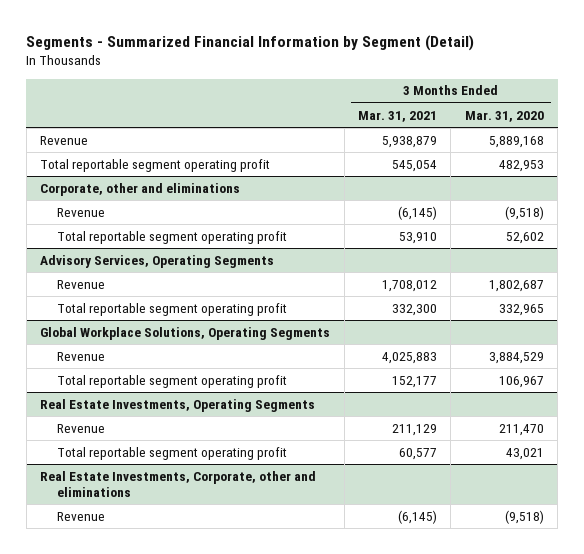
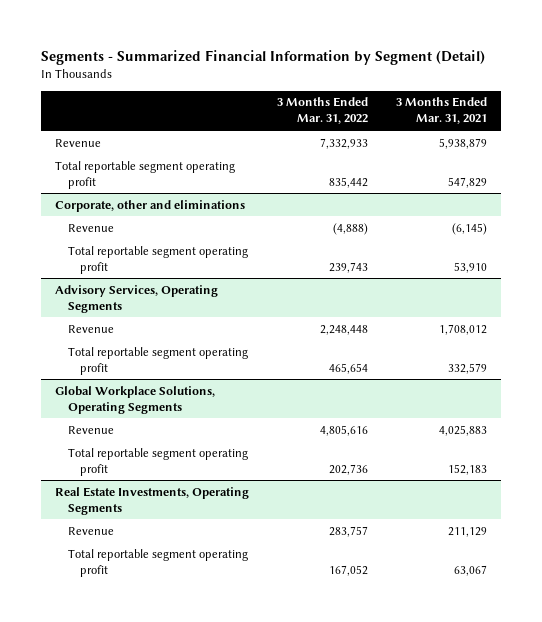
[464,110,544,122] Mar. 31, 2020 -> none
none -> [277,97,369,125] 3 Months Ended Mar. 31, 2022
[391,159,437,172] 545,054 -> [447,176,487,188] 547,829
[391,303,437,316] 332,300 -> [447,362,487,374] 332,579
[391,375,437,388] 152,177 -> [447,463,487,475] 152,183
[40,470,317,497] Real Estate Investments, Corporate, other and eliminations -> none
[57,511,106,521] Revenue -> none
[398,447,437,460] 60,577 -> [453,564,487,576] 63,067

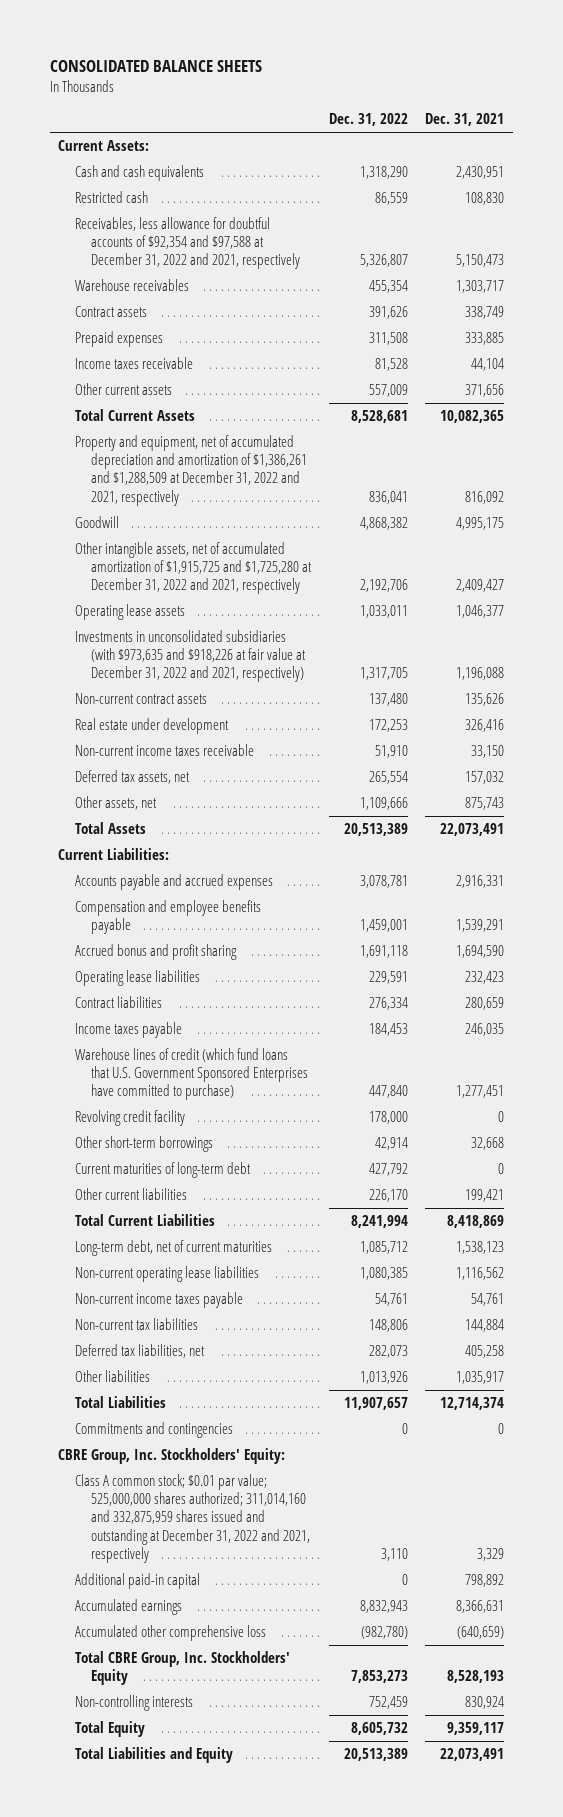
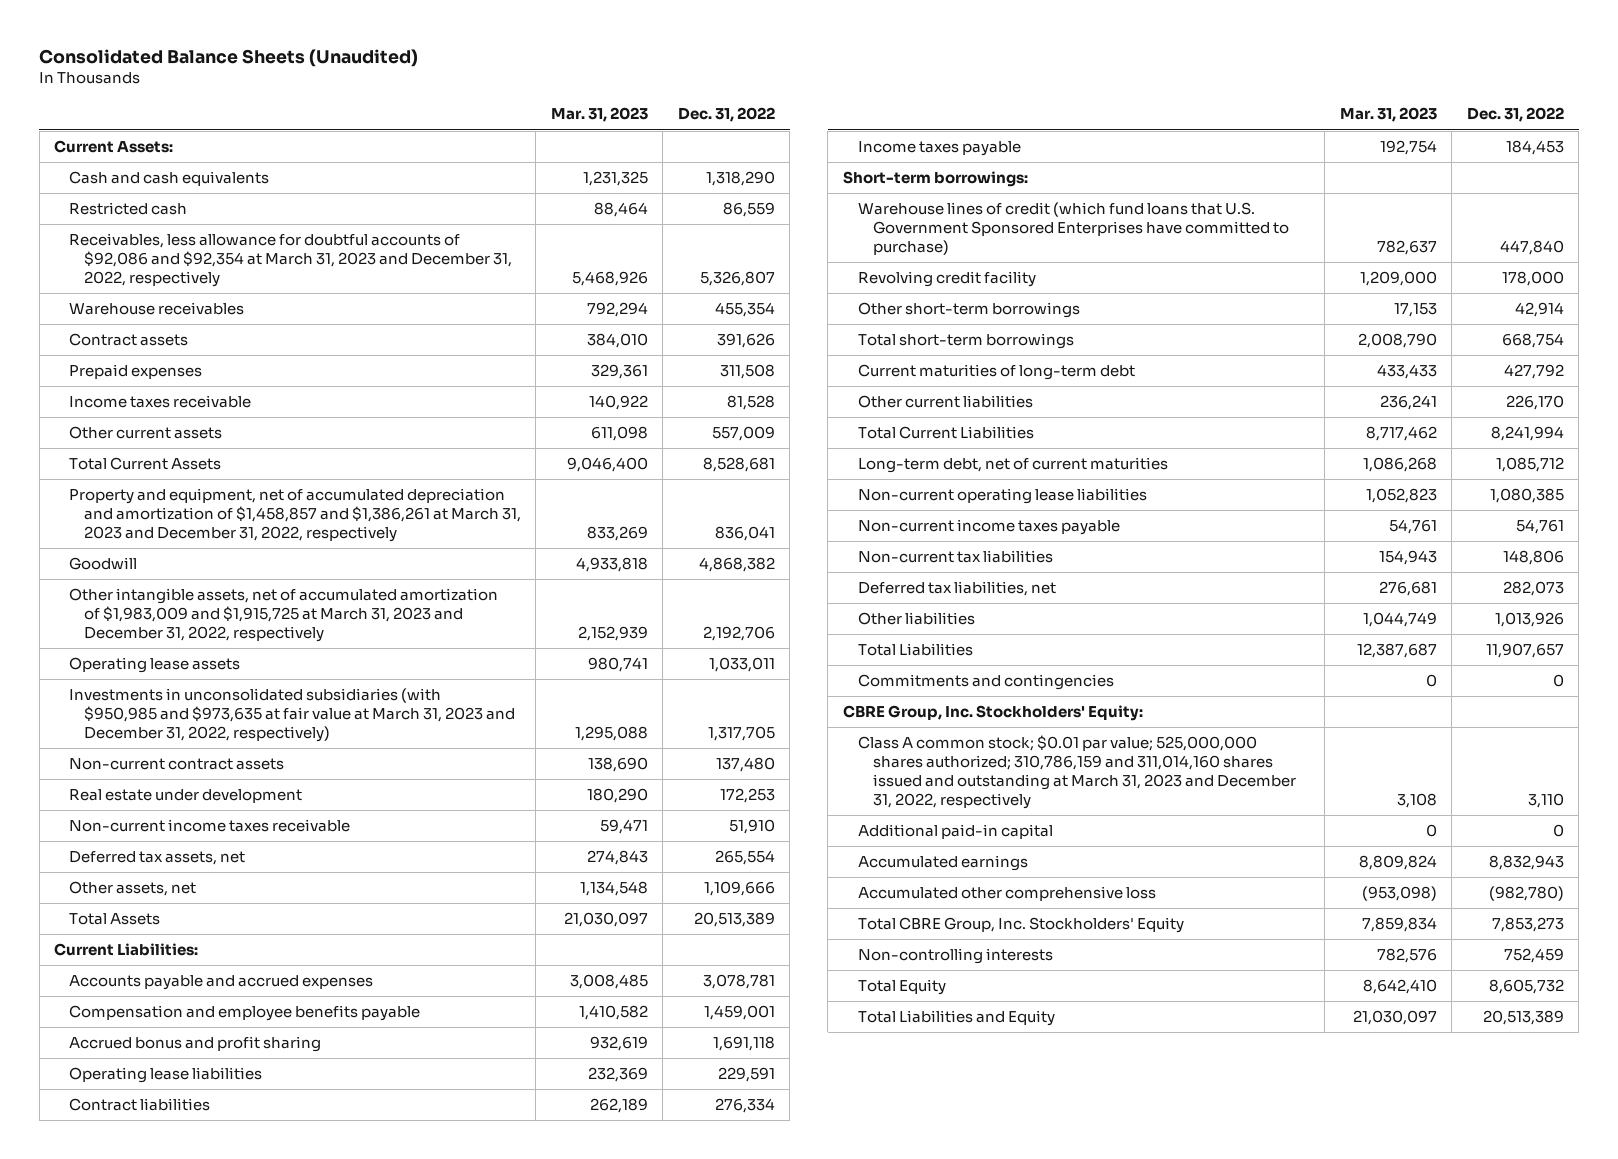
[49,60,262,73] CONSOLIDATED BALANCE SHEETS -> [39,48,419,67] Consolidated Balance Sheets (Unaudited)
[425,113,505,127] Dec. 31, 2021 -> none
none -> [550,107,648,123] Mar. 31, 2023
[74,217,301,270] Receivables, less allowance for doubtful accounts of $92,354 and $97,588 at December 31, 2022 and 2021, respectively -> [69,233,512,288] Receivables, less allowance for doubtful accounts of $92,086 and $92,354 at March 31, 2023 and December 31, 2022, respectively
[74,435,308,506] Property and equipment, net of accumulated depreciation and amortization of $1,386,261 and $1,288,509 at December 31, 2022 and 2021, respectively -> [69,488,521,543] Property and equipment, net of accumulated depreciation and amortization of $1,458,857 and $1,386,261 at March 31, 2023 and December 31, 2022, respectively
[74,542,313,595] Other intangible assets, net of accumulated amortization of $1,915,725 and $1,725,280 at December 31, 2022 and 2021, respectively -> [69,588,499,643] Other intangible assets, net of accumulated amortization of $1,983,009 and $1,915,725 at March 31, 2023 and December 31, 2022, respectively
[74,630,307,683] Investments in unconsolidated subsidiaries (with $973,635 and $918,226 at fair value at December 31, 2022 and 2021, respectively) -> [69,688,515,743] Investments in unconsolidated subsidiaries (with $950,985 and $973,635 at fair value at March 31, 2023 and December 31, 2022, respectively)
none -> [842,171,1028,188] Short-term borrowings:
none -> [857,333,1074,350] Total short-term borrowings
[74,1474,311,1563] Class A common stock; $0.01 par value; 525,000,000 shares authorized; 311,014,160 and 332,875,959 shares issued and outstanding at December 31, 2022 and 2021, respectively -> [857,735,1296,810] Class A common stock; $0.01 par value; 525,000,000 shares authorized; 310,786,159 and 311,014,160 shares issued and outstanding at March 31, 2023 and December 31, 2022, respectively

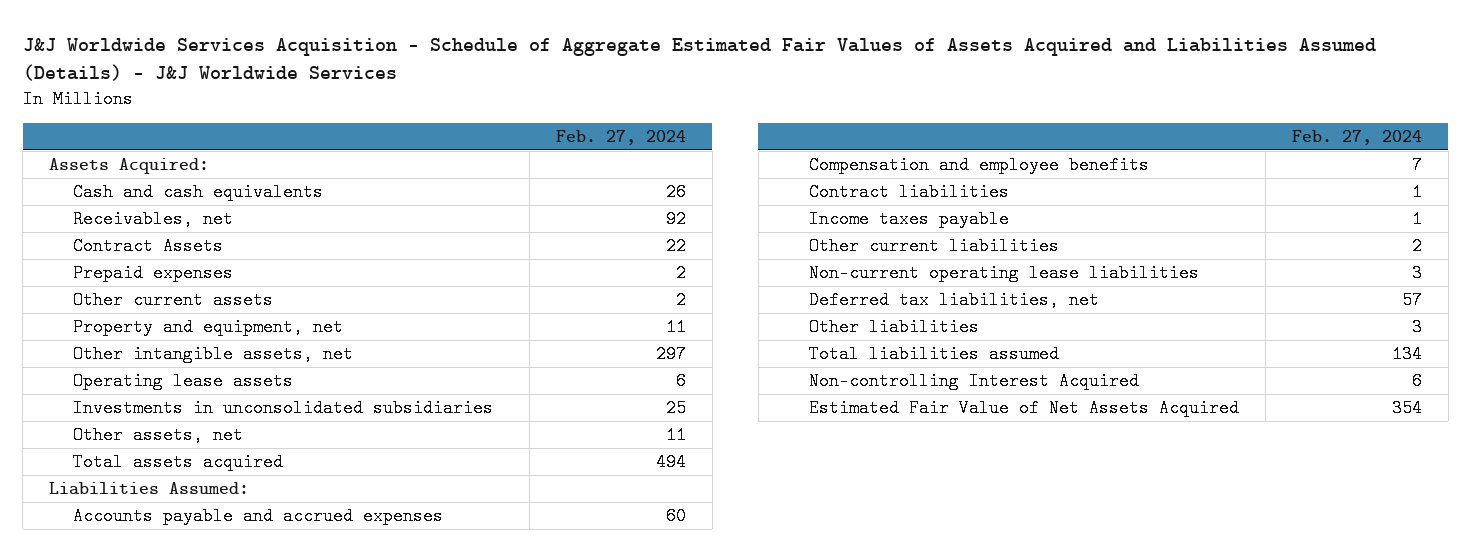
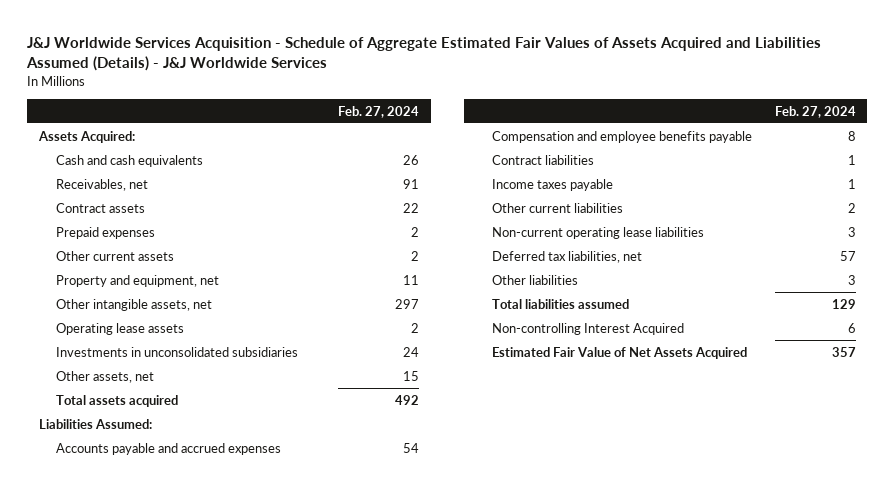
[665,210,686,229] 92 -> [403,178,420,189] 91
[72,237,223,256] Contract Assets -> [55,202,145,213] Contract assets
[675,372,686,391] 6 -> [411,322,420,333] 2
[665,399,686,418] 25 -> [403,346,420,357] 24
[665,426,686,445] 11 -> [403,370,420,381] 15
[655,453,686,472] 494 -> [395,394,420,405] 492
[665,507,686,526] 60 -> [403,442,420,453] 54
[808,156,1149,175] Compensation and employee benefits -> [492,130,753,143] Compensation and employee benefits payable
[1411,156,1422,175] 7 -> [848,130,857,141] 8
[1391,345,1422,364] 134 -> [832,298,857,309] 129
[1391,399,1422,418] 354 -> [832,346,857,357] 357

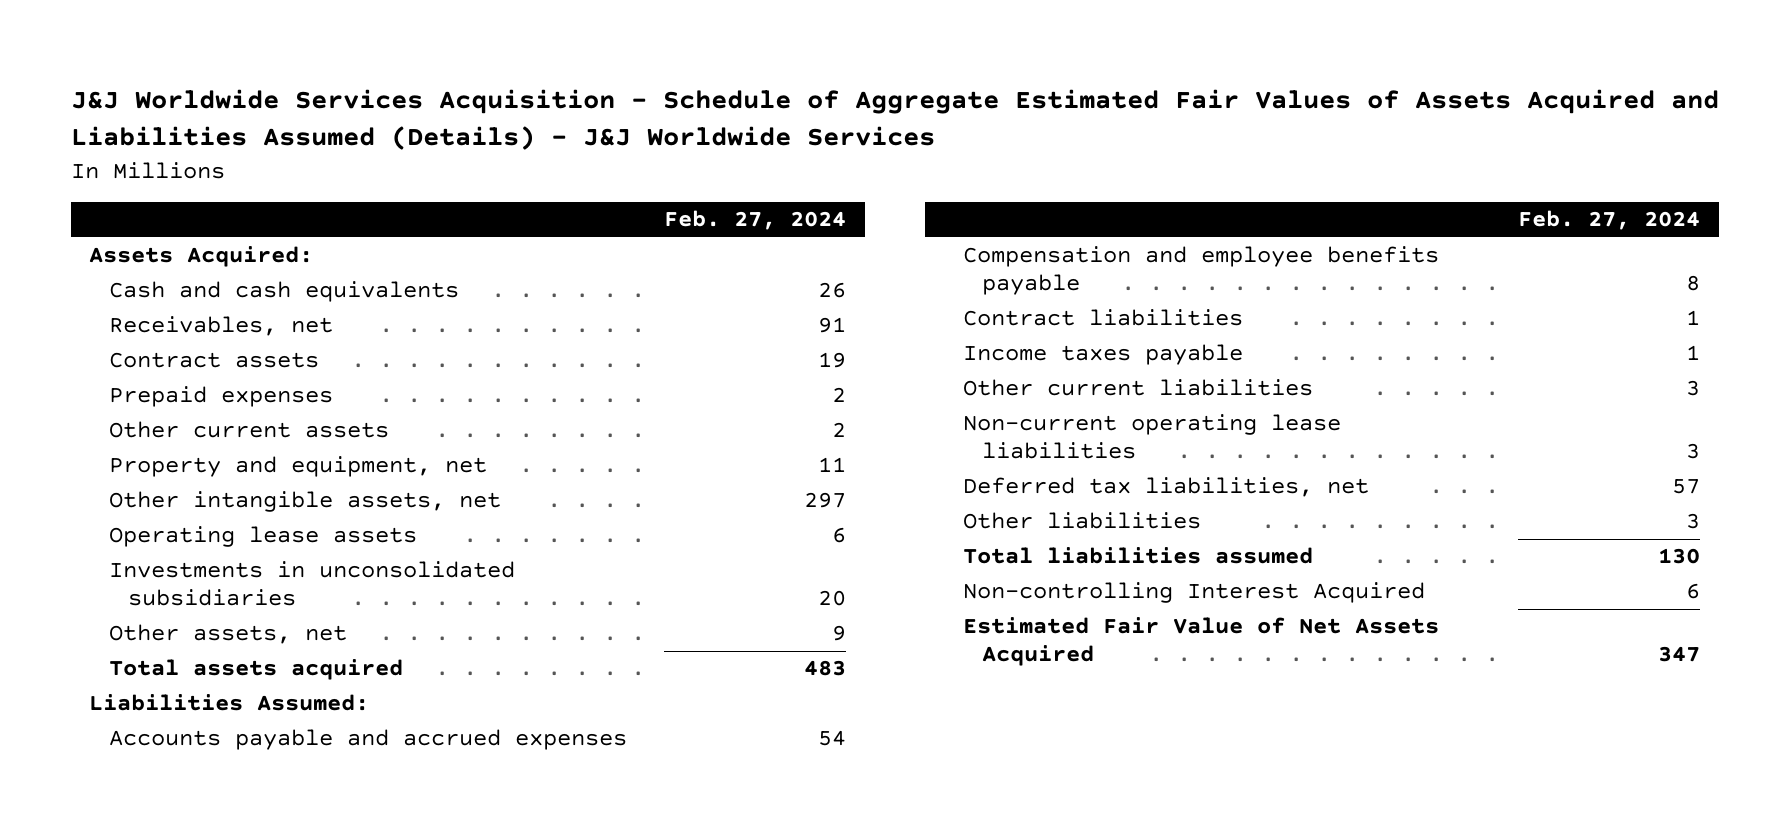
[403,202,420,213] 22 -> [817,352,846,369] 19
[411,322,420,333] 2 -> [831,527,846,544] 6
[403,346,420,357] 24 -> [817,590,846,607] 20
[403,370,420,381] 15 -> [831,625,846,642] 9
[395,394,420,405] 492 -> [803,660,846,677] 483
[848,202,857,213] 2 -> [1685,380,1700,397] 3
[832,298,857,309] 129 -> [1657,548,1700,565] 130
[832,346,857,357] 357 -> [1657,646,1700,663] 347

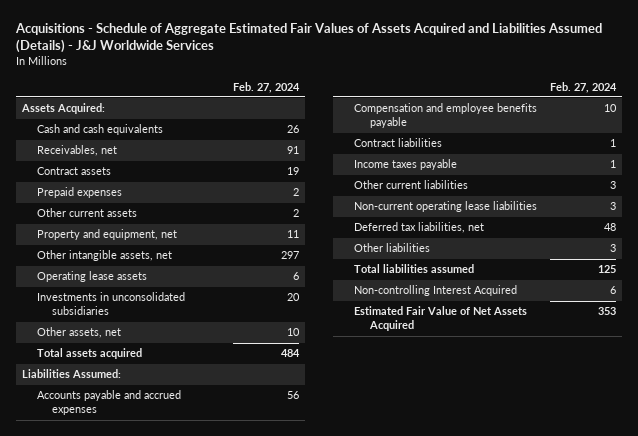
[70,88,1719,151] J&J Worldwide Services Acquisition - Schedule of Aggregate Estimated Fair Values of Assets Acquired and Liabilities Assumed (Details) - J&J Worldwide Services -> [14,22,602,54] Acquisitions - Schedule of Aggregate Estimated Fair Values of Assets Acquired and Liabilities Assumed (Details) - J&J Worldwide Services
[831,625,846,642] 9 -> [286,328,300,337] 10
[803,660,846,677] 483 -> [280,349,300,358] 484
[817,730,846,747] 54 -> [286,391,299,400] 56
[1685,275,1700,292] 8 -> [603,104,617,113] 10
[1671,479,1700,495] 57 -> [603,223,616,232] 48
[1657,548,1700,565] 130 -> [597,265,616,274] 125
[1657,646,1700,663] 347 -> [597,307,616,316] 353

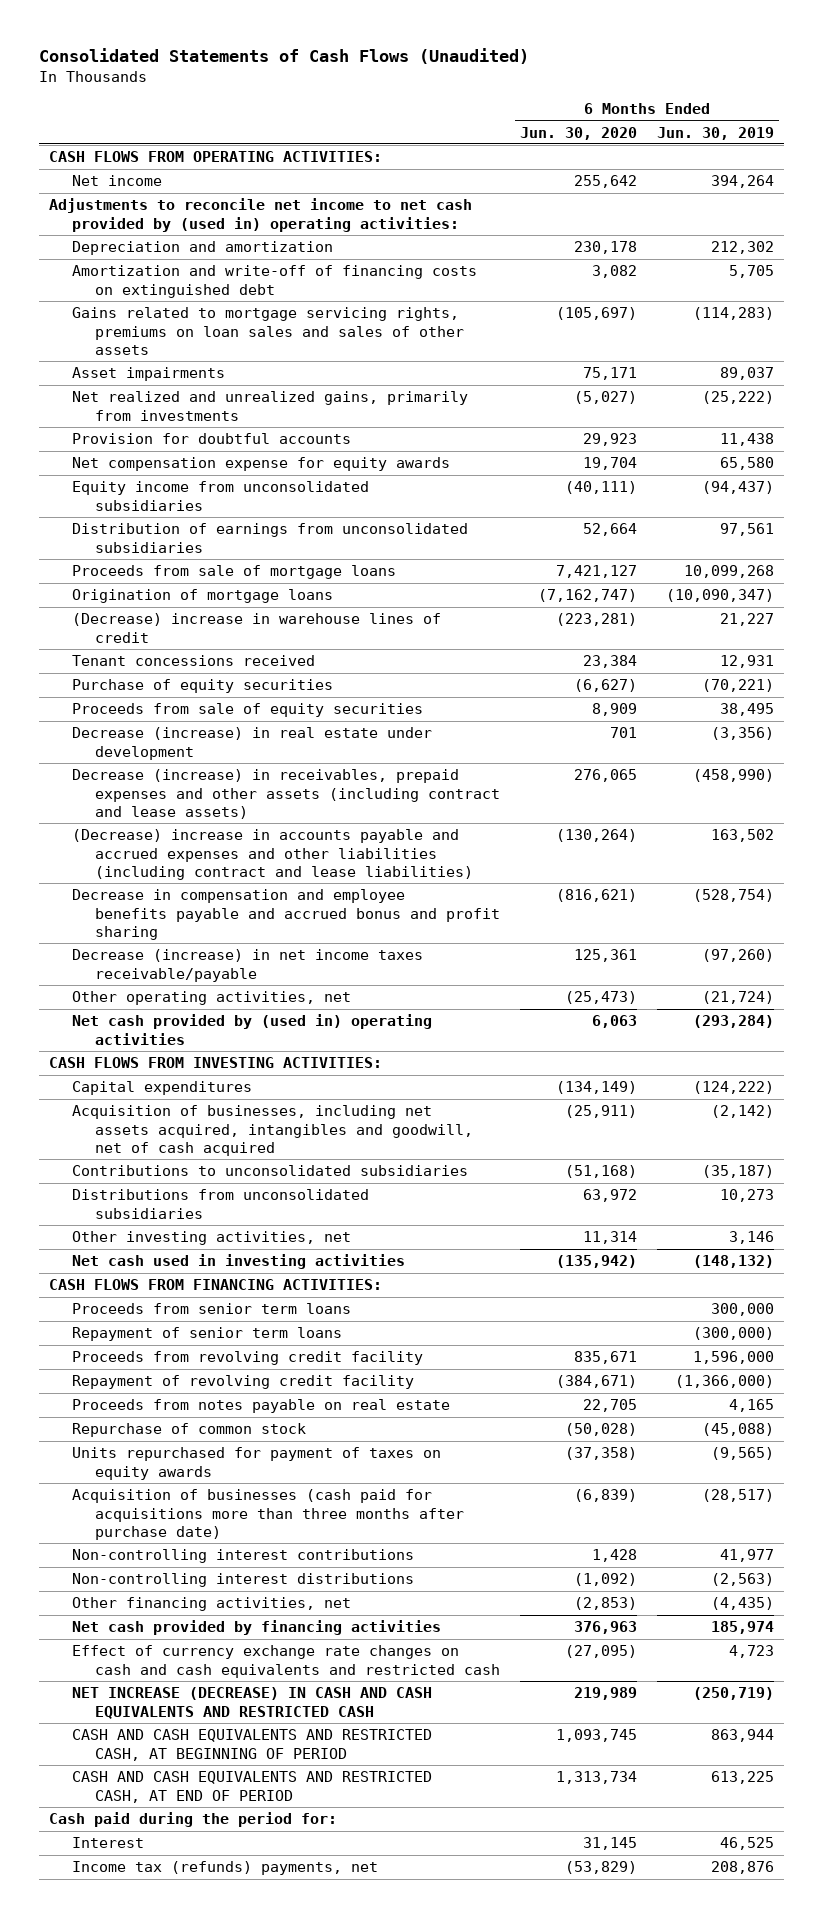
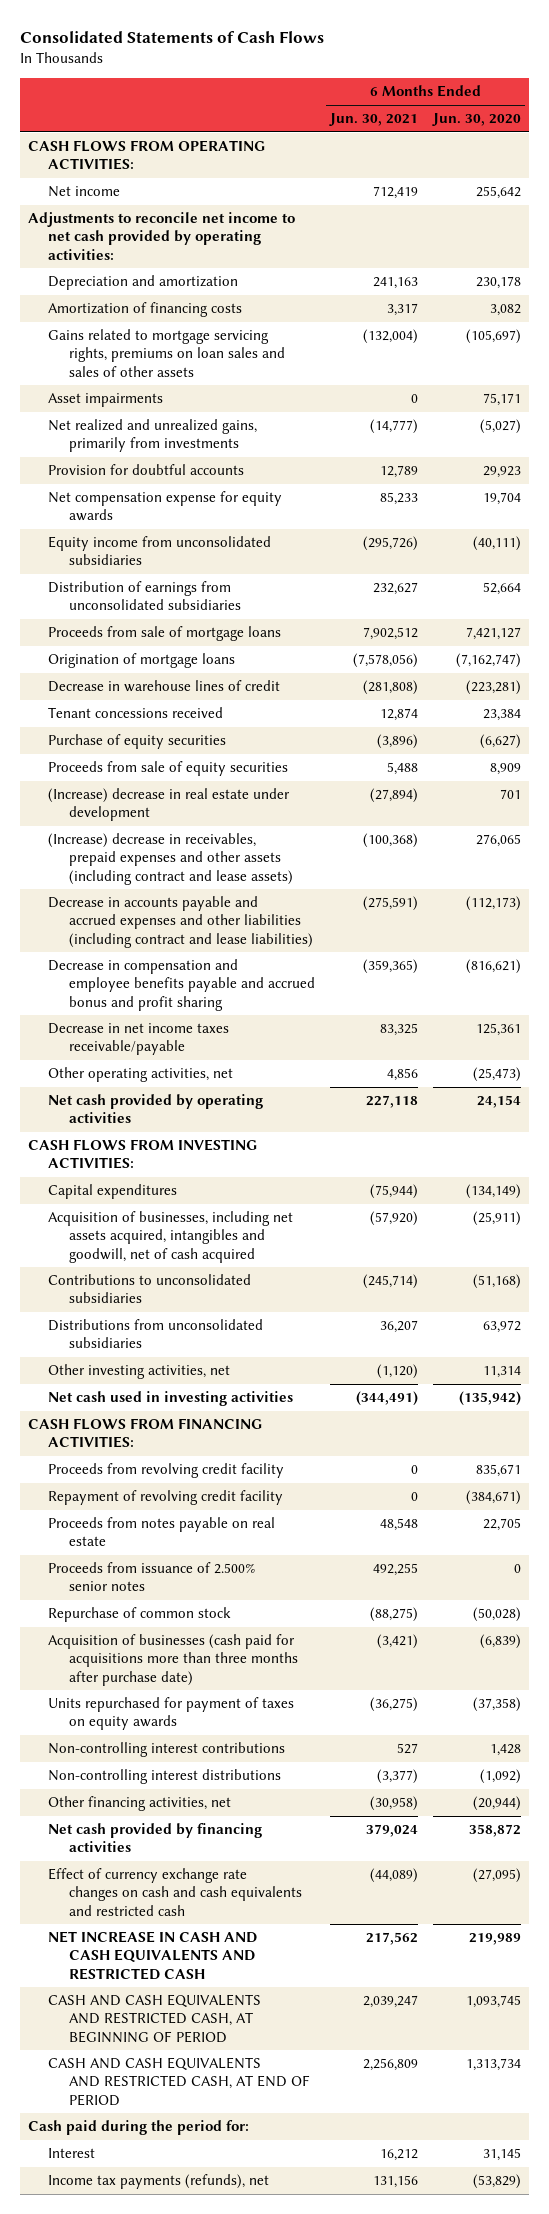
[39,48,530,65] Consolidated Statements of Cash Flows (Unaudited) -> [20,31,325,44] Consolidated Statements of Cash Flows
[656,126,774,140] Jun. 30, 2019 -> none
none -> [329,113,419,127] Jun. 30, 2021
[49,198,473,232] Adjustments to reconcile net income to net cash provided by (used in) operating activities: -> [28,212,296,260] Adjustments to reconcile net income to net cash provided by operating activities:
[72,265,478,298] Amortization and write-off of financing costs on extinguished debt -> [48,302,243,318] Amortization of financing costs
[72,613,442,643] (Decrease) increase in warehouse lines of credit -> [48,680,281,693] Decrease in warehouse lines of credit
[72,727,433,760] Decrease (increase) in real estate under development -> [48,788,291,822] (Increase) decrease in real estate under development
[72,769,500,819] Decrease (increase) in receivables, prepaid expenses and other assets (including contract and lease assets) -> [48,833,293,885] (Increase) decrease in receivables, prepaid expenses and other assets (including contract and lease assets)
[72,829,473,880] (Decrease) increase in accounts payable and accrued expenses and other liabilities (including contract and lease liabilities) -> [48,896,313,948] Decrease in accounts payable and accrued expenses and other liabilities (including contract and lease liabilities)
[555,829,637,843] (130,264) -> [466,896,522,912] (112,173)
[72,949,424,982] Decrease (increase) in net income taxes receivable/payable -> [48,1023,230,1056] Decrease in net income taxes receivable/payable
[72,1014,433,1045] Net cash provided by (used in) operating activities -> [48,1094,264,1124] Net cash provided by operating activities
[591,1015,637,1029] 6,063 -> [477,1095,522,1109] 24,154
[72,1303,352,1315] Proceeds from senior term loans -> none
[72,1327,343,1342] Repayment of senior term loans -> none
none -> [48,1562,256,1592] Proceeds from issuance of 2.500% senior notes
[72,1447,442,1480] Units repurchased for payment of taxes on equity awards -> [48,1697,295,1731] Units repurchased for payment of taxes on equity awards
[573,1597,637,1611] (2,853) -> [473,1796,522,1812] (20,944)
[573,1621,637,1635] 376,963 -> [469,1824,522,1838] 358,872
[72,1687,433,1719] NET INCREASE (DECREASE) IN CASH AND CASH EQUIVALENTS AND RESTRICTED CASH -> [48,1931,258,1980] NET INCREASE IN CASH AND CASH EQUIVALENTS AND RESTRICTED CASH
[72,1861,379,1876] Income tax (refunds) payments, net -> [48,2174,270,2190] Income tax payments (refunds), net

